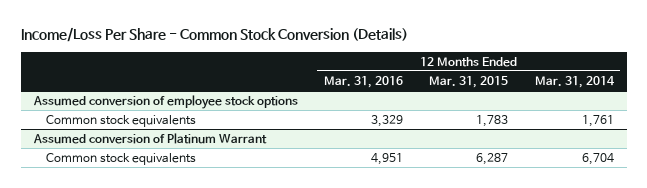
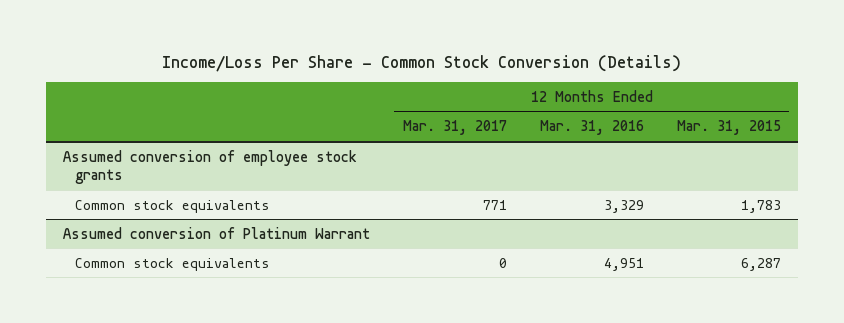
[534,75,615,88] Mar. 31, 2014 -> none
none -> [402,120,507,136] Mar. 31, 2017
[32,94,298,109] Assumed conversion of employee stock options -> [62,149,357,184] Assumed conversion of employee stock grants

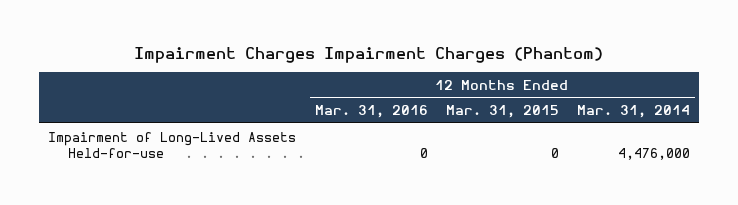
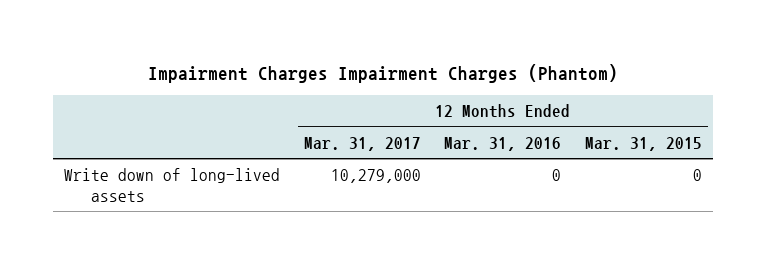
[577,104,691,118] Mar. 31, 2014 -> none
none -> [303,136,421,151] Mar. 31, 2017
[48,131,297,158] Impairment of Long-Lived Assets Held-for-use -> [64,168,281,202] Write down of long-lived assets

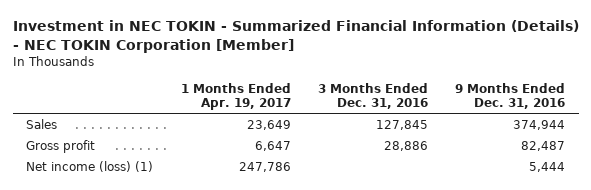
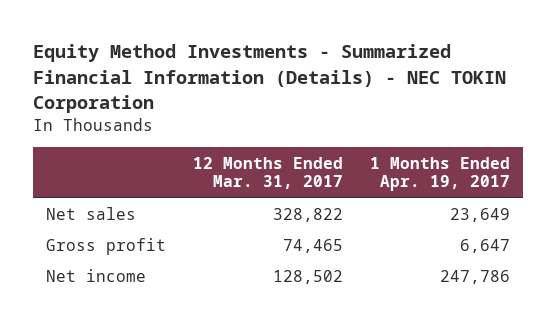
[12,20,579,53] Investment in NEC TOKIN - Summarized Financial Information (Details) - NEC TOKIN Corporation [Member] -> [33,44,507,113] Equity Method Investments - Summarized Financial Information (Details) - NEC TOKIN Corporation
[317,82,428,110] 3 Months Ended Dec. 31, 2016 -> none
[455,82,566,110] 9 Months Ended Dec. 31, 2016 -> none
none -> [193,156,344,190] 12 Months Ended Mar. 31, 2017
[26,118,58,129] Sales -> [46,206,137,220] Net sales
[26,160,154,172] Net income (loss) (1) -> [46,268,147,282] Net income

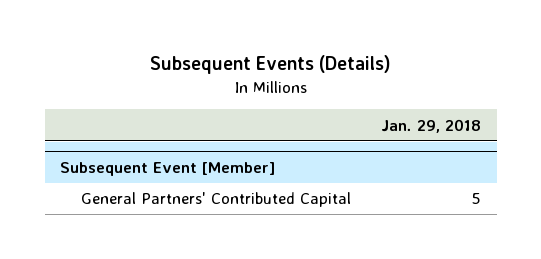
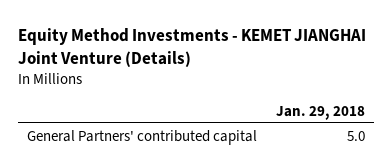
[149,55,391,75] Subsequent Events (Details) -> [17,28,366,68] Equity Method Investments - KEMET JIANGHAI Joint Venture (Details)
[59,162,275,177] Subsequent Event [Member] -> none
[80,192,351,208] General Partners' Contributed Capital -> [27,129,258,145] General Partners' contributed capital
[471,193,482,205] 5 -> [346,130,365,141] 5.0

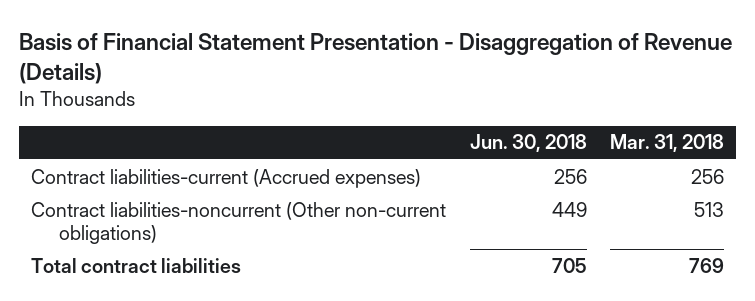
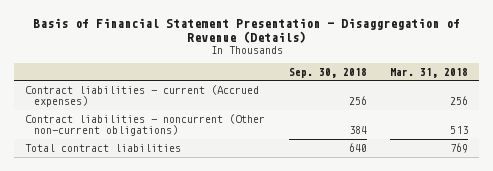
[469,134,587,153] Jun. 30, 2018 -> none
none -> [288,67,367,78] Sep. 30, 2018
[30,168,421,188] Contract liabilities-current (Accrued expenses) -> [25,84,260,108] Contract liabilities - current (Accrued expenses)
[30,201,446,244] Contract liabilities-noncurrent (Other non-current obligations) -> [25,113,266,137] Contract liabilities - noncurrent (Other non-current obligations)

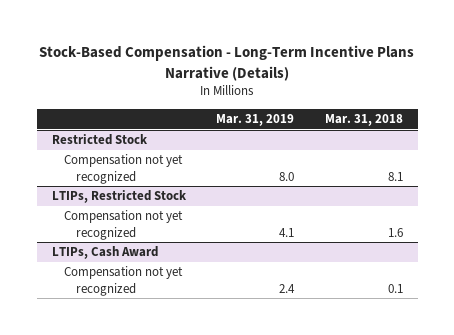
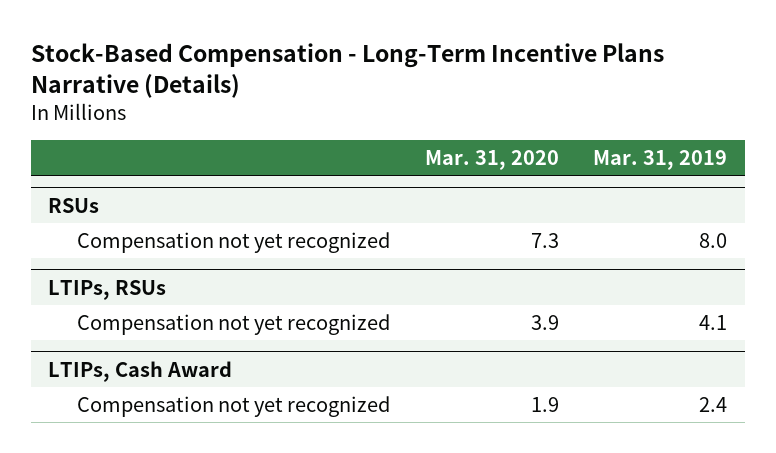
[324,113,403,126] Mar. 31, 2018 -> none
none -> [424,149,559,170] Mar. 31, 2020
[51,134,148,146] Restricted Stock -> [48,197,100,213] RSUs
[51,190,187,204] LTIPs, Restricted Stock -> none
none -> [48,279,167,300] LTIPs, RSUs

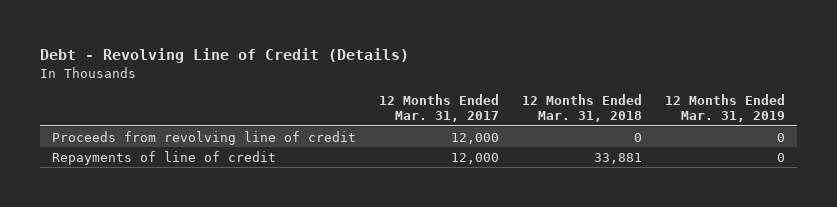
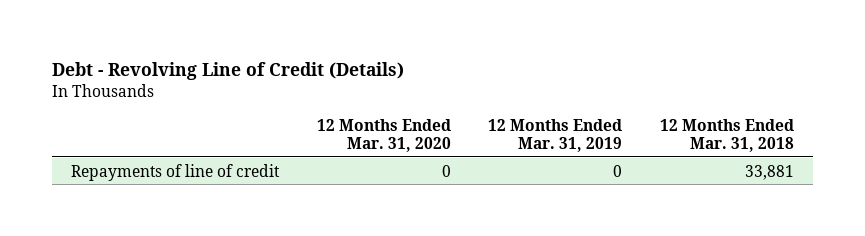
[378,94,499,123] 12 Months Ended Mar. 31, 2017 -> none
none -> [316,119,451,153] 12 Months Ended Mar. 31, 2020
[51,130,356,145] Proceeds from revolving line of credit -> none

